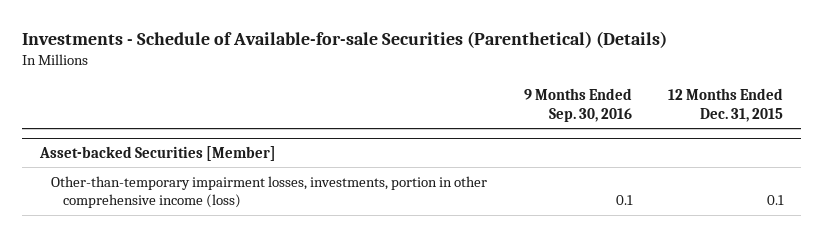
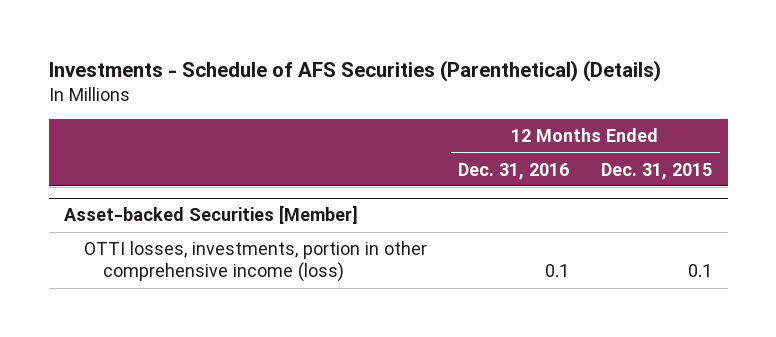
[21,31,667,49] Investments - Schedule of Available-for-sale Securities (Parenthetical) (Details) -> [48,59,661,82] Investments - Schedule of AFS Securities (Parenthetical) (Details)
[523,88,632,122] 9 Months Ended Sep. 30, 2016 -> none
none -> [458,162,570,180] Dec. 31, 2016
[51,175,488,209] Other-than-temporary impairment losses, investments, portion in other comprehensive income (loss) -> [83,241,427,283] OTTI losses, investments, portion in other comprehensive income (loss)

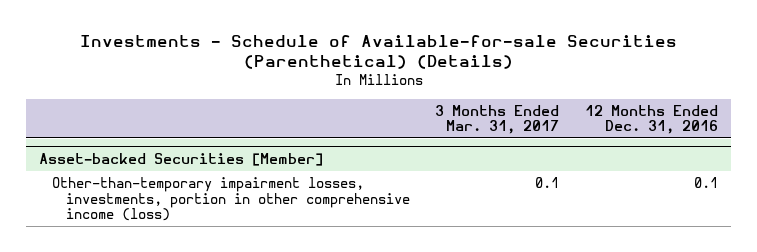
[48,59,661,82] Investments - Schedule of AFS Securities (Parenthetical) (Details) -> [79,34,677,70] Investments - Schedule of Available-for-sale Securities (Parenthetical) (Details)
[600,162,712,180] Dec. 31, 2015 -> none
none -> [435,104,560,135] 3 Months Ended Mar. 31, 2017
[83,241,427,283] OTTI losses, investments, portion in other comprehensive income (loss) -> [52,176,410,222] Other-than-temporary impairment losses, investments, portion in other comprehensive income (loss)

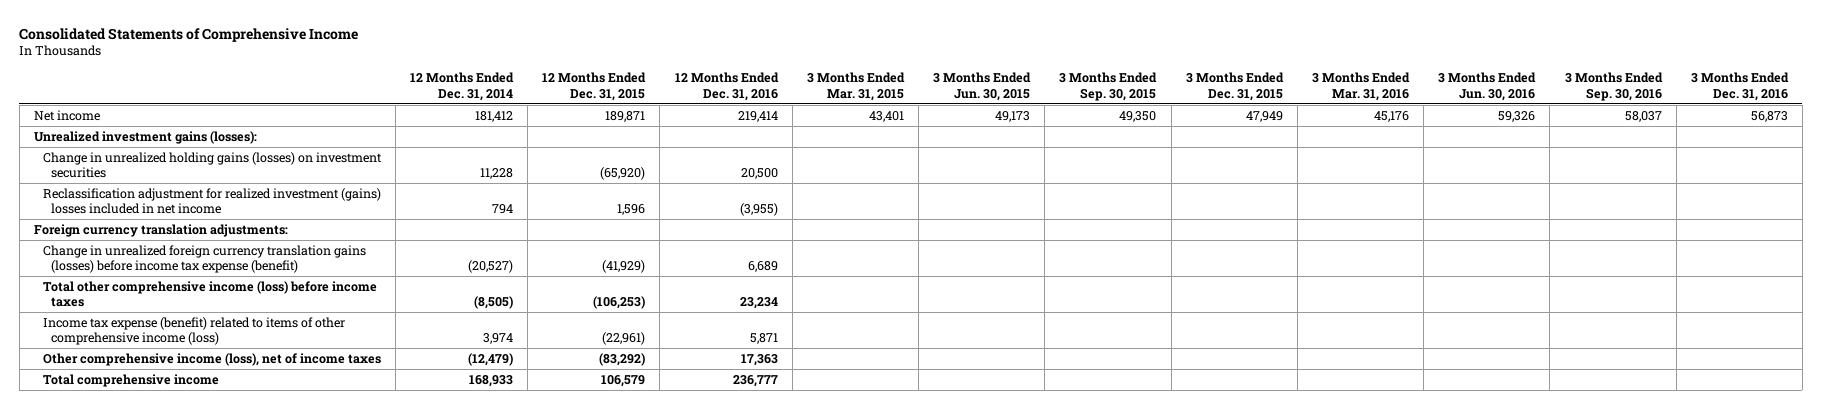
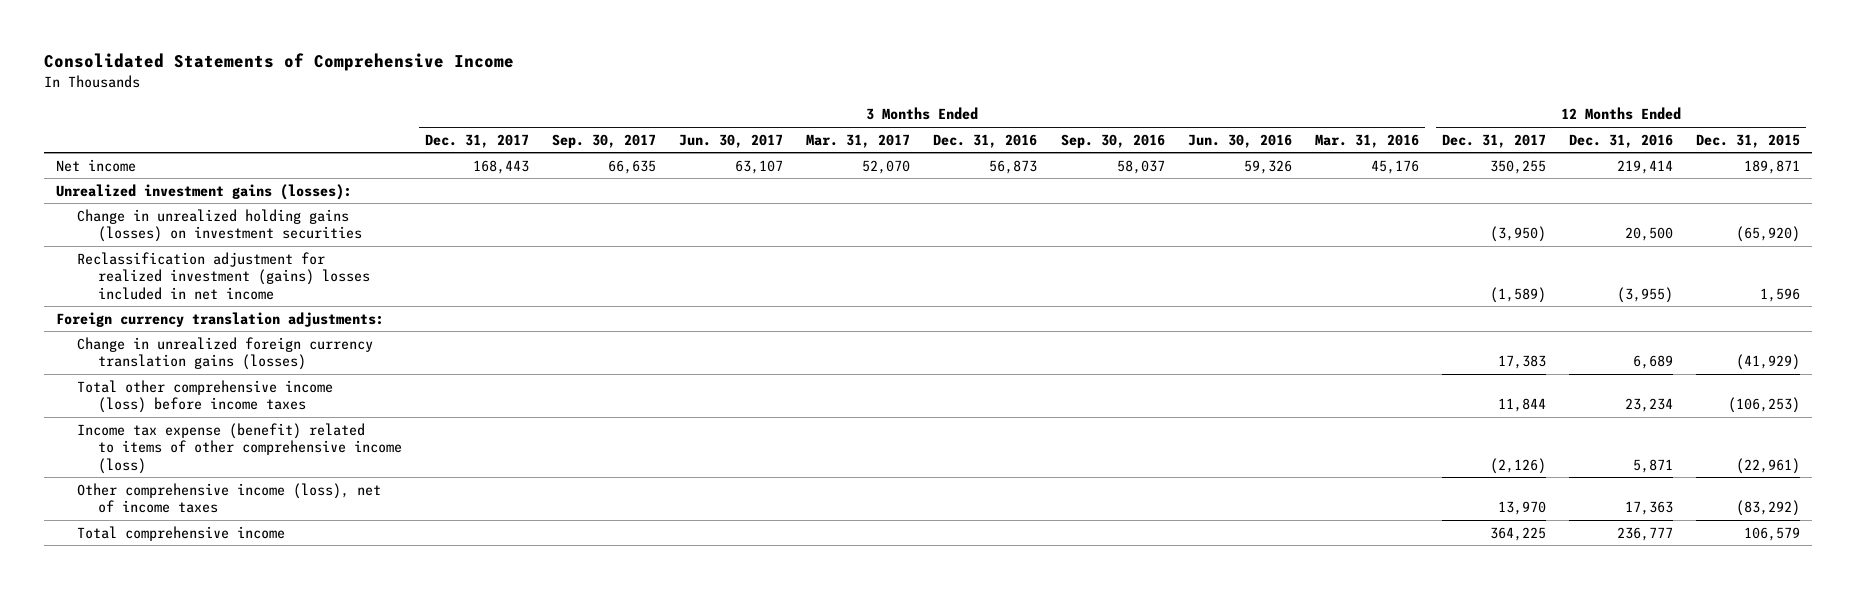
[409,72,514,101] 12 Months Ended Dec. 31, 2014 -> none
[806,72,905,101] 3 Months Ended Mar. 31, 2015 -> none
[933,72,1032,101] 3 Months Ended Jun. 30, 2015 -> none
[1059,72,1158,101] 3 Months Ended Sep. 30, 2015 -> none
[1185,72,1284,101] 3 Months Ended Dec. 31, 2015 -> none
none -> [424,133,529,148] Dec. 31, 2017
none -> [552,133,657,148] Sep. 30, 2017
none -> [679,133,784,148] Jun. 30, 2017
none -> [806,133,911,148] Mar. 31, 2017
none -> [1441,133,1546,148] Dec. 31, 2017
[42,244,366,274] Change in unrealized foreign currency translation gains (losses) before income tax expense (benefit) -> [76,336,373,371] Change in unrealized foreign currency translation gains (losses)

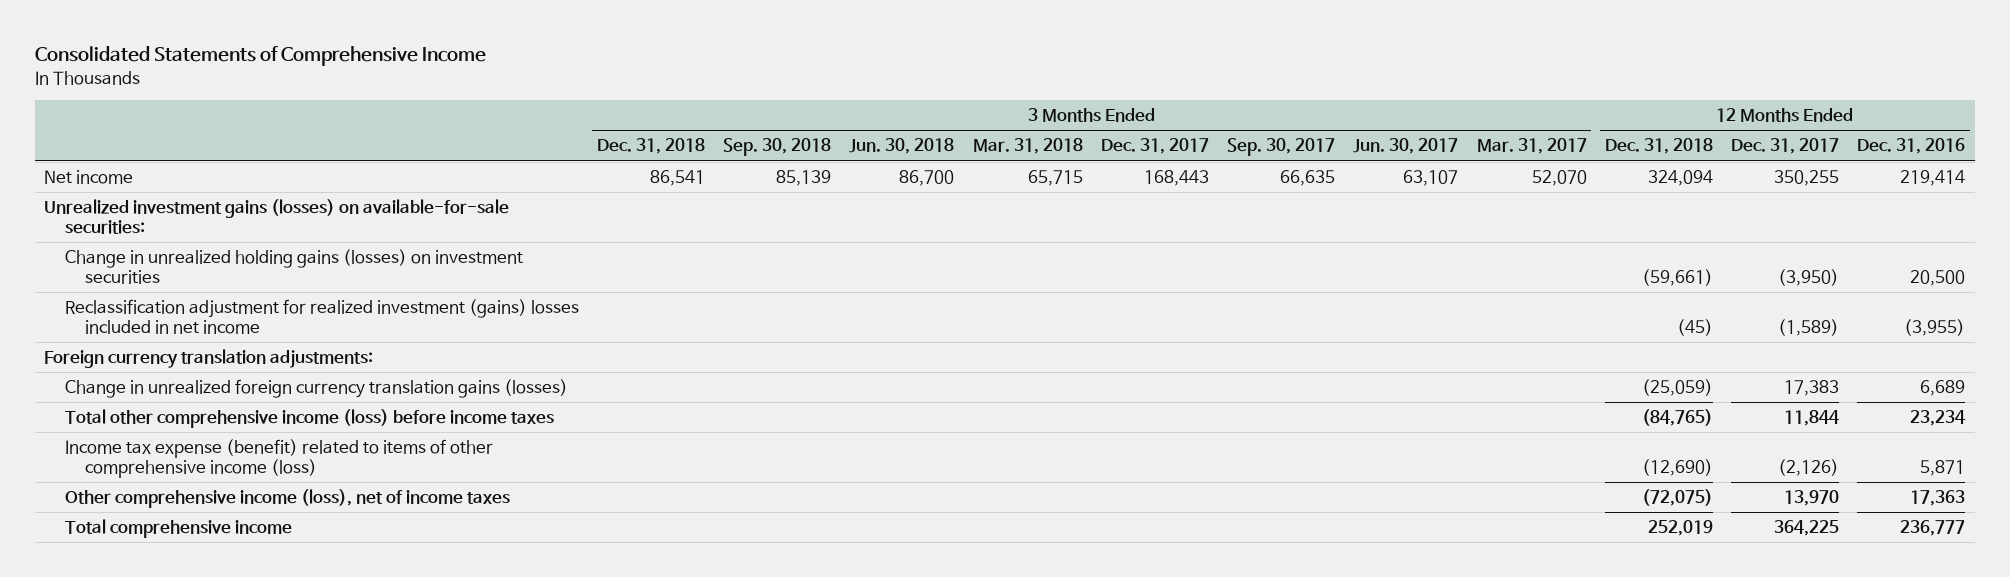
[933,133,1038,148] Dec. 31, 2016 -> none
[1060,133,1165,148] Sep. 30, 2016 -> none
[1187,133,1292,148] Jun. 30, 2016 -> none
[1314,133,1419,148] Mar. 31, 2016 -> none
[1696,133,1801,148] Dec. 31, 2015 -> none
none -> [596,138,705,155] Dec. 31, 2018
none -> [723,138,832,157] Sep. 30, 2018
none -> [849,138,955,155] Jun. 30, 2018
none -> [972,138,1083,155] Mar. 31, 2018
none -> [1604,138,1713,155] Dec. 31, 2018
[55,183,352,200] Unrealized investment gains (losses): -> [44,199,510,235] Unrealized investment gains (losses) on available-for-sale securities:

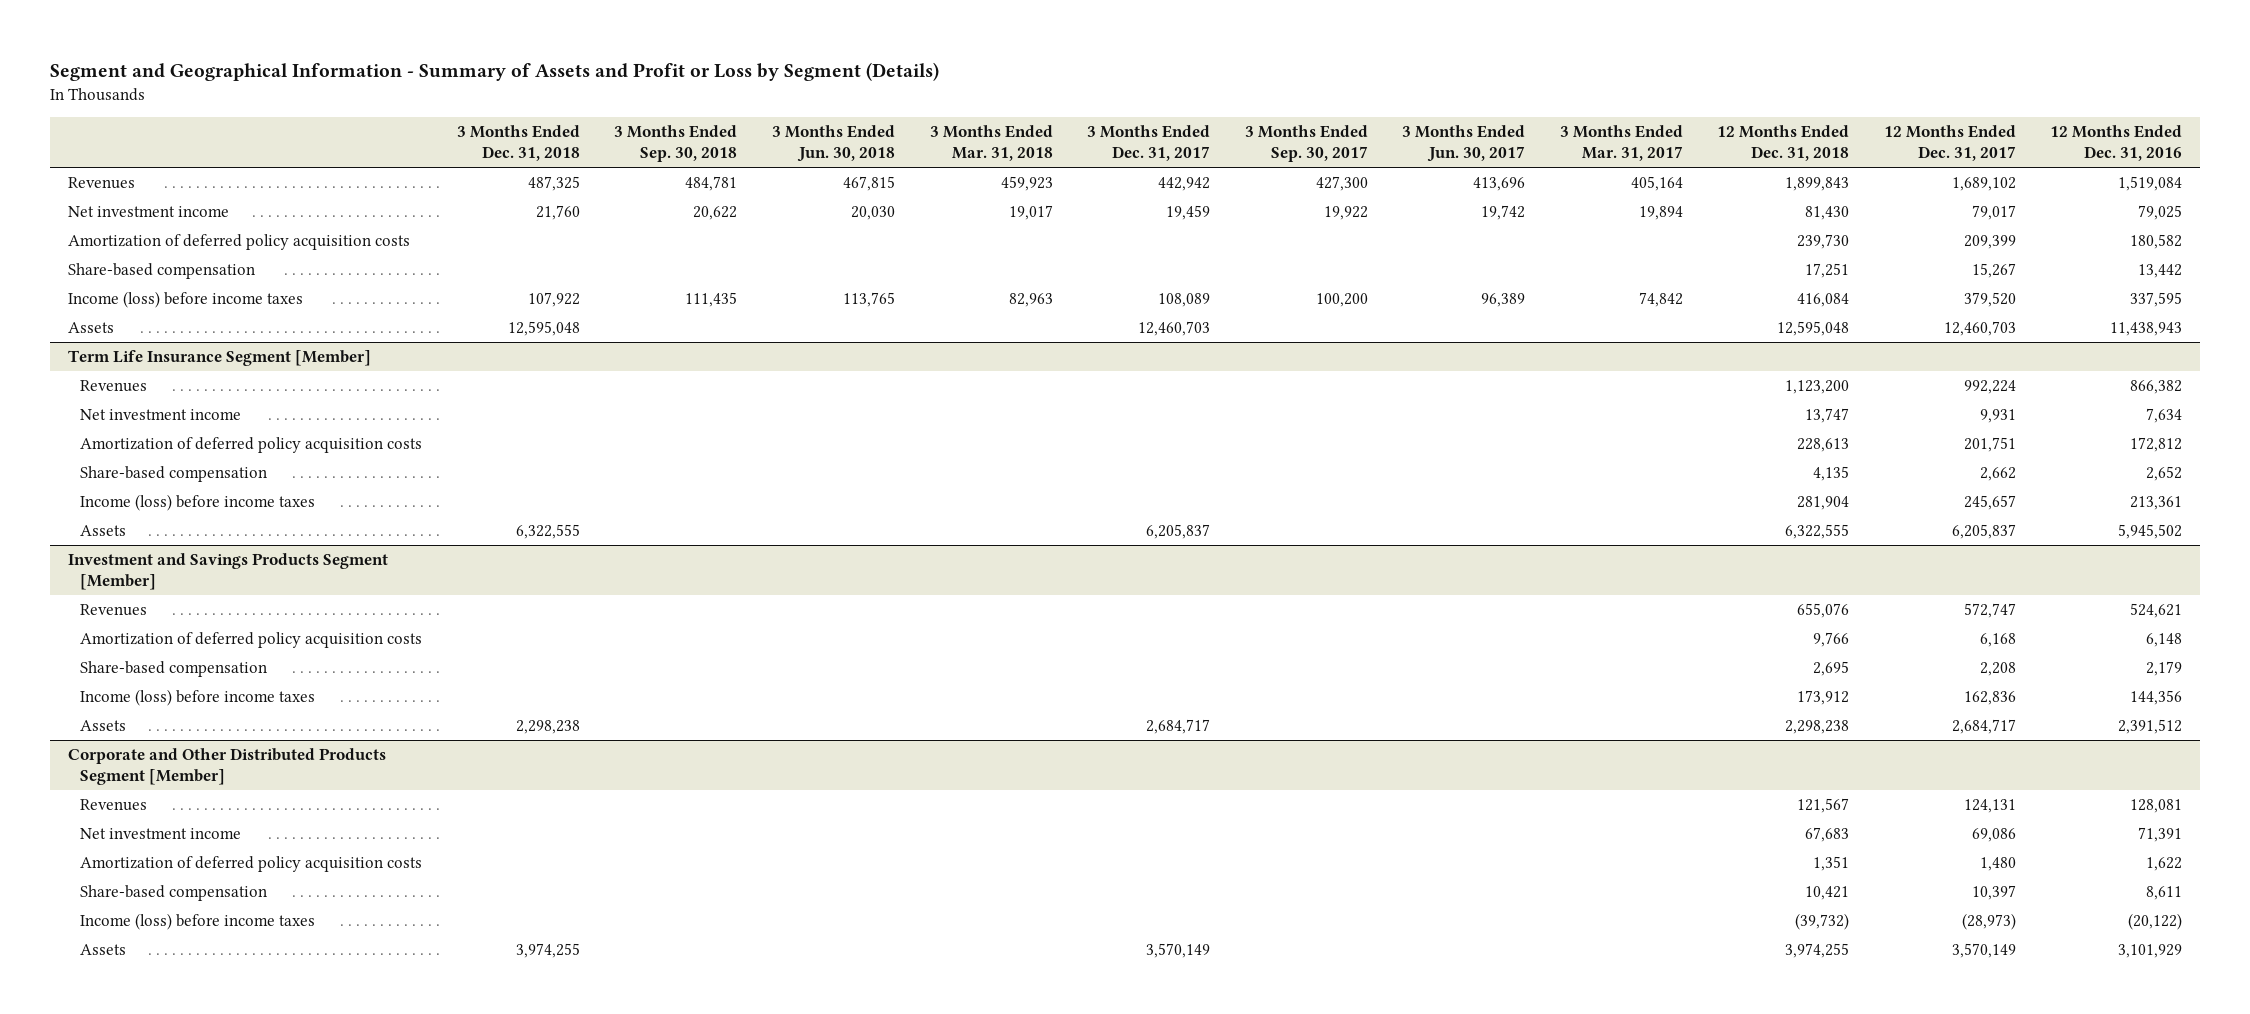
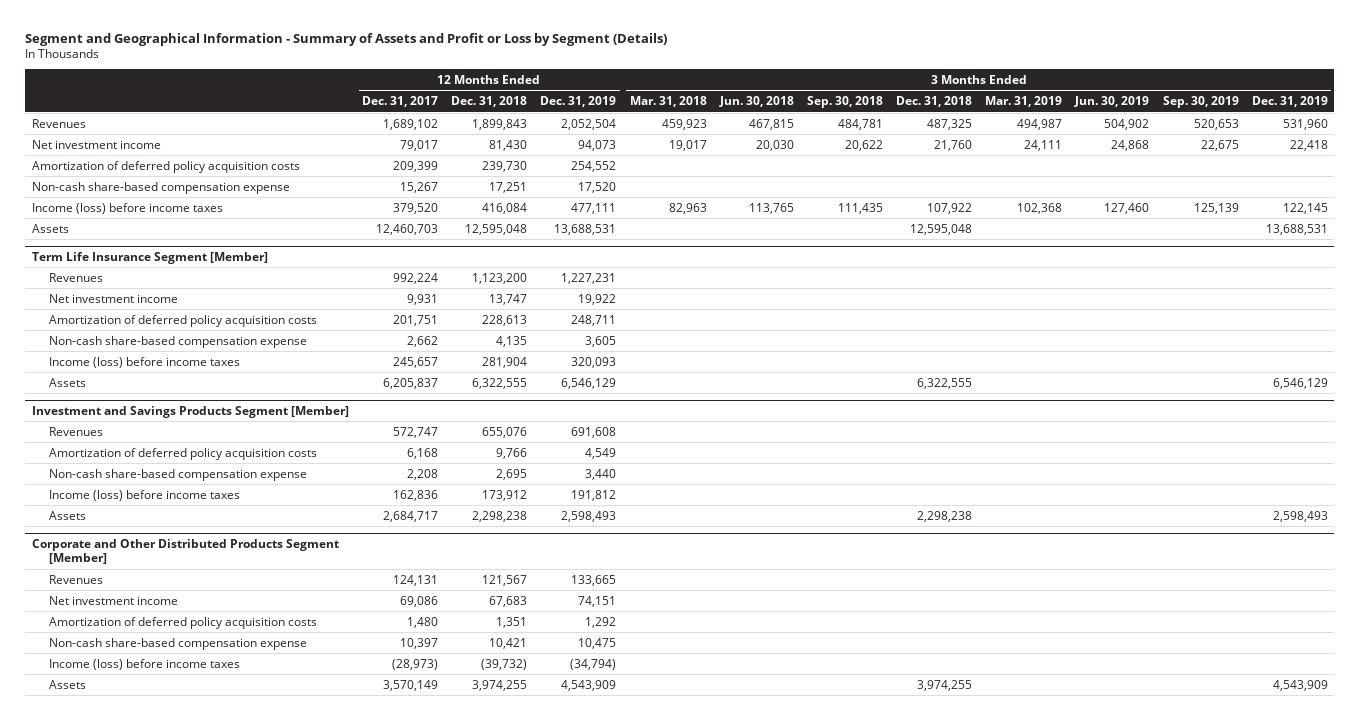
[1087,125,1211,162] 3 Months Ended Dec. 31, 2017 -> none
[1244,125,1368,163] 3 Months Ended Sep. 30, 2017 -> none
[1402,125,1526,163] 3 Months Ended Jun. 30, 2017 -> none
[1559,125,1683,162] 3 Months Ended Mar. 31, 2017 -> none
[2050,125,2183,162] 12 Months Ended Dec. 31, 2016 -> none
none -> [540,96,617,108] Dec. 31, 2019
none -> [985,96,1063,108] Mar. 31, 2019
none -> [1074,96,1150,108] Jun. 30, 2019
none -> [1162,96,1239,109] Sep. 30, 2019
none -> [1251,96,1328,108] Dec. 31, 2019
[67,263,255,280] Share-based compensation -> [31,181,290,194] Non-cash share-based compensation expense
[80,466,268,483] Share-based compensation -> [49,335,308,348] Non-cash share-based compensation expense
[80,661,268,678] Share-based compensation -> [49,468,308,481] Non-cash share-based compensation expense
[80,885,268,902] Share-based compensation -> [49,637,308,650] Non-cash share-based compensation expense

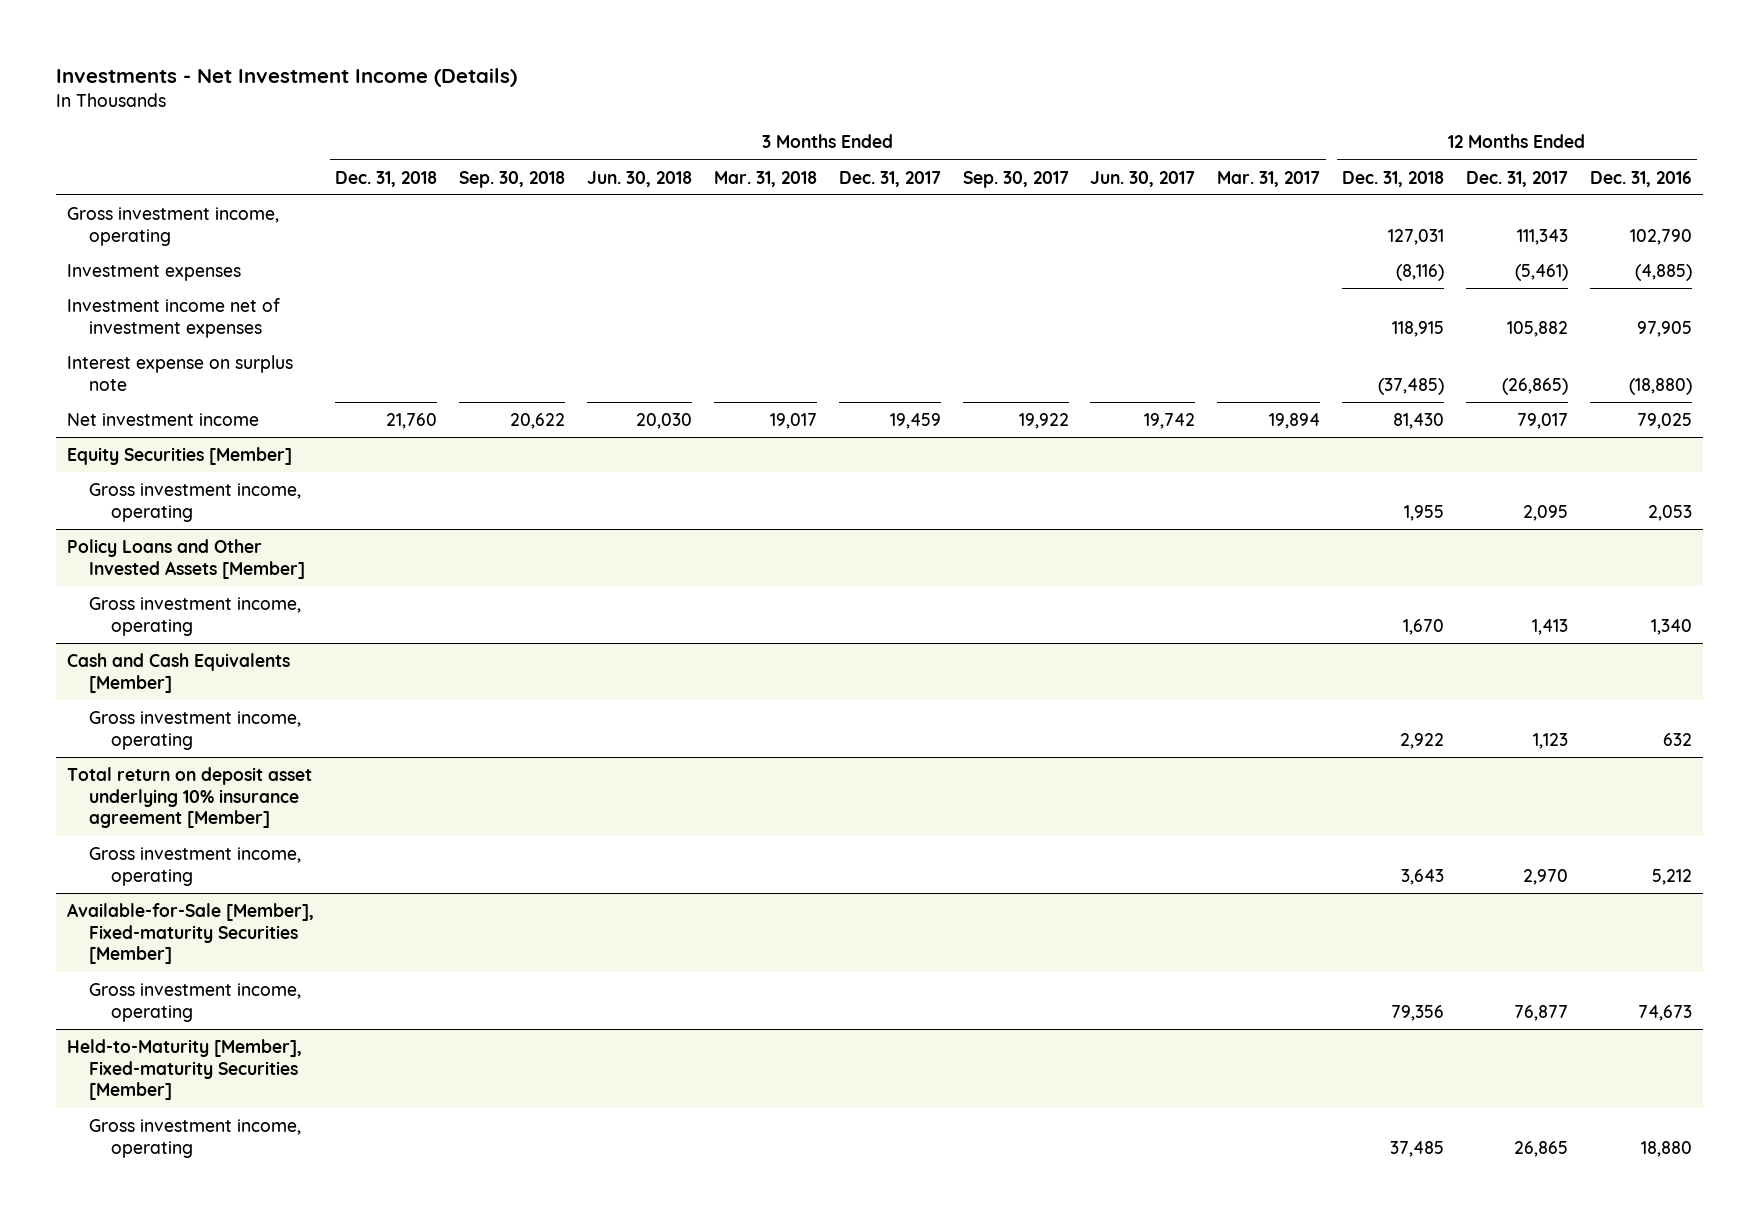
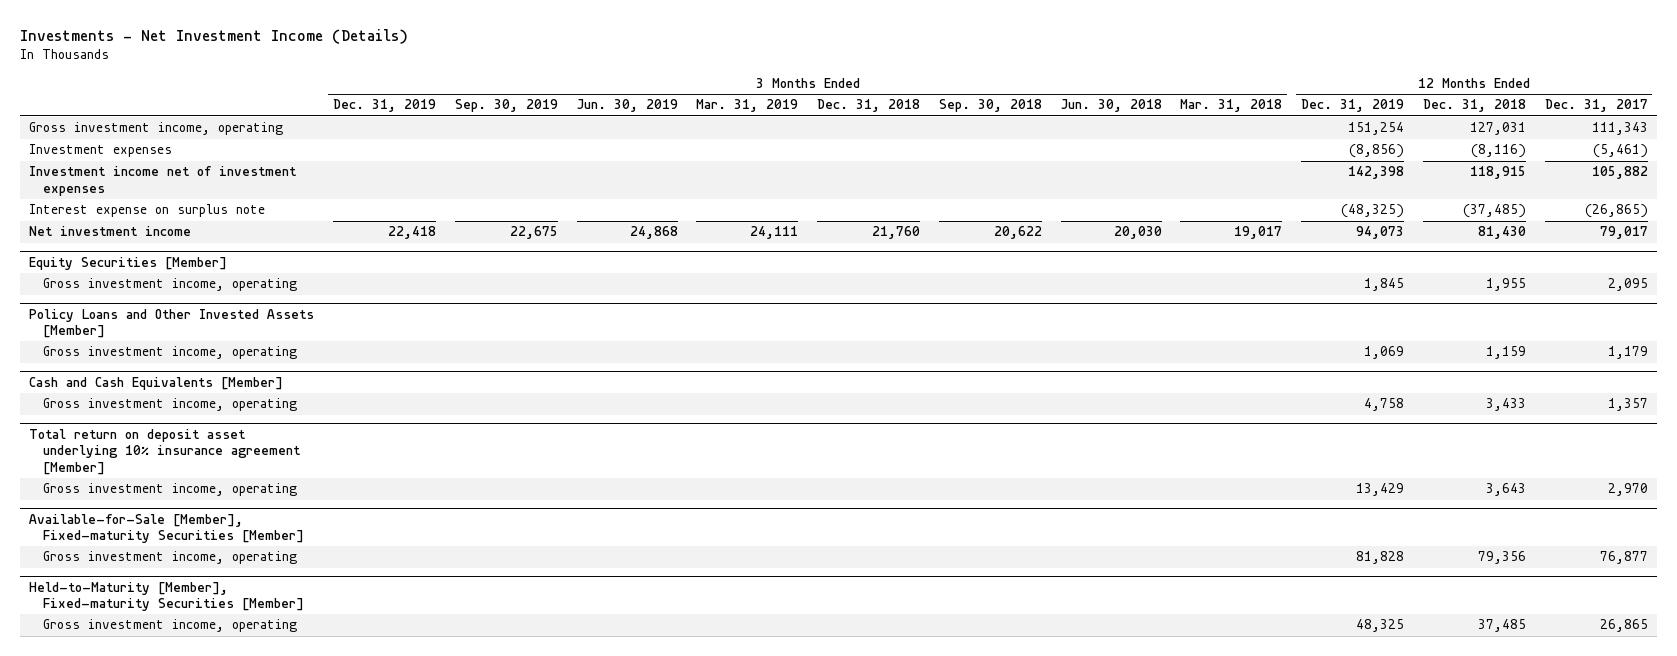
[838,170,941,187] Dec. 31, 2017 -> none
[962,170,1069,188] Sep. 30, 2017 -> none
[1090,170,1196,187] Jun. 30, 2017 -> none
[1217,170,1321,187] Mar. 31, 2017 -> none
[1589,170,1692,187] Dec. 31, 2016 -> none
none -> [332,99,436,113] Dec. 31, 2019
none -> [454,99,558,113] Sep. 30, 2019
none -> [576,99,678,113] Jun. 30, 2019
none -> [696,99,799,113] Mar. 31, 2019
none -> [1301,99,1405,113] Dec. 31, 2019
[1403,618,1445,635] 1,670 -> [1485,346,1526,360] 1,159
[1531,618,1568,635] 1,413 -> [1607,346,1648,360] 1,179
[1400,732,1445,749] 2,922 -> [1485,398,1526,412] 3,433
[1532,732,1568,749] 1,123 -> [1607,398,1648,412] 1,357

